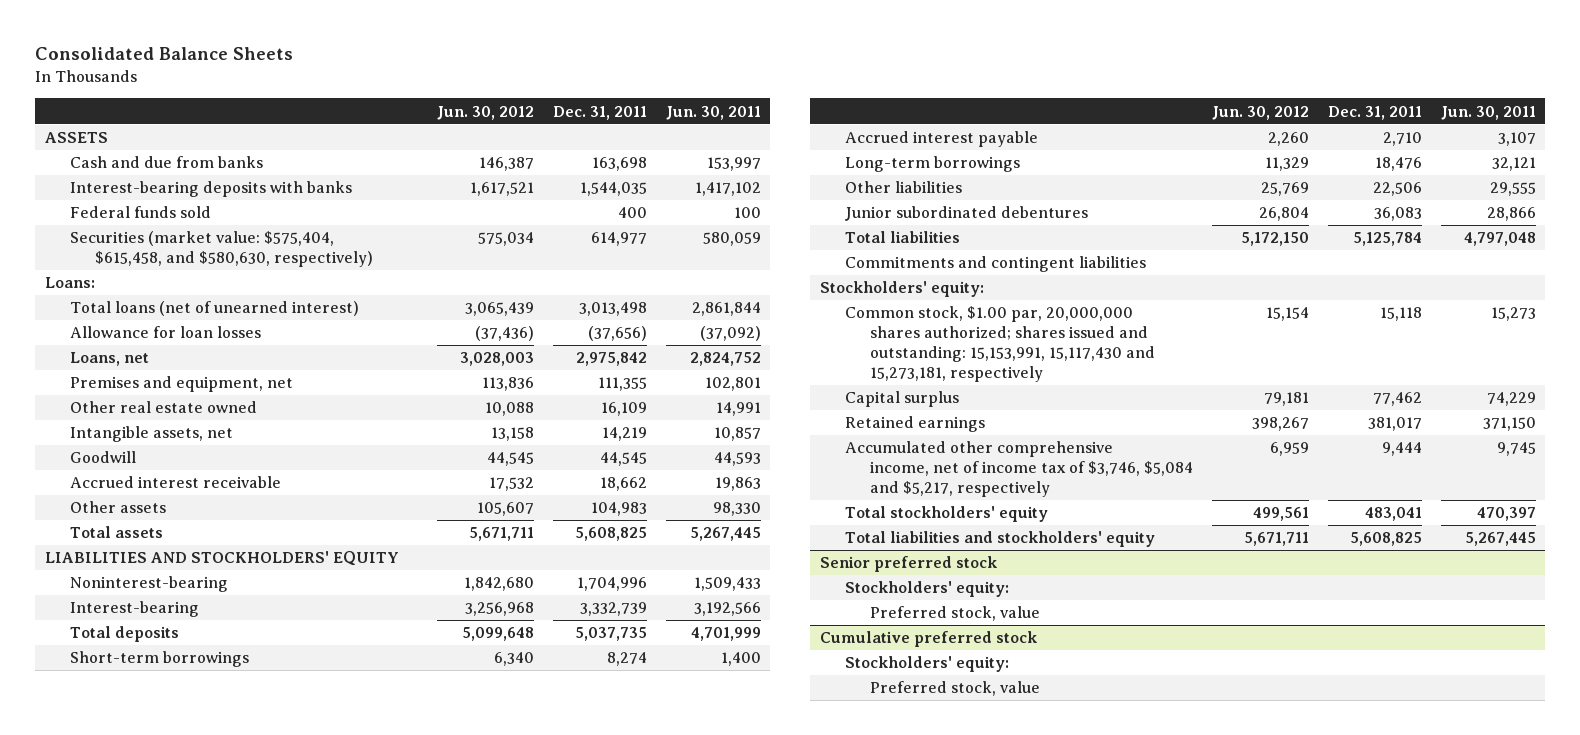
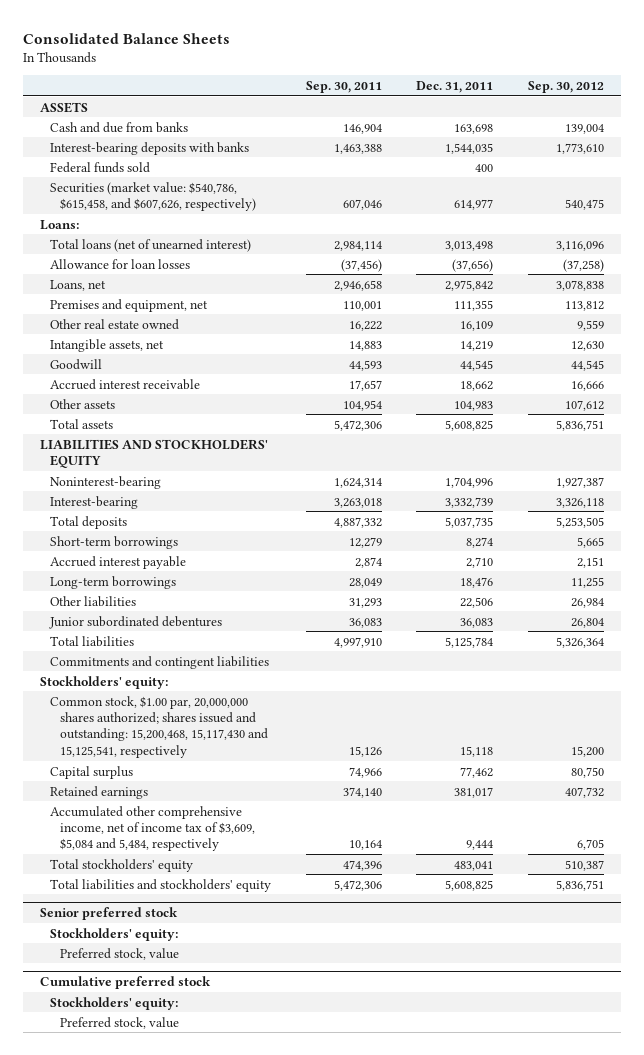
[437,105,535,120] Jun. 30, 2012 -> none
[665,105,761,120] Jun. 30, 2011 -> none
none -> [305,80,382,93] Sep. 30, 2011
none -> [527,80,604,93] Sep. 30, 2012
[70,231,374,268] Securities (market value: $575,404, $615,458, and $580,630, respectively) -> [50,181,257,211] Securities (market value: $540,786, $615,458, and $607,626, respectively)
[845,306,1156,383] Common stock, $1.00 par, 20,000,000 shares authorized; shares issued and outstanding: 15,153,991, 15,117,430 and 15,273,181, respectively -> [50,695,269,758] Common stock, $1.00 par, 20,000,000 shares authorized; shares issued and outstanding: 15,200,468, 15,117,430 and 15,125,541, respectively
[845,441,1194,498] Accumulated other comprehensive income, net of income tax of $3,746, $5,084 and $5,217, respectively -> [50,805,256,852] Accumulated other comprehensive income, net of income tax of $3,609, $5,084 and 5,484, respectively

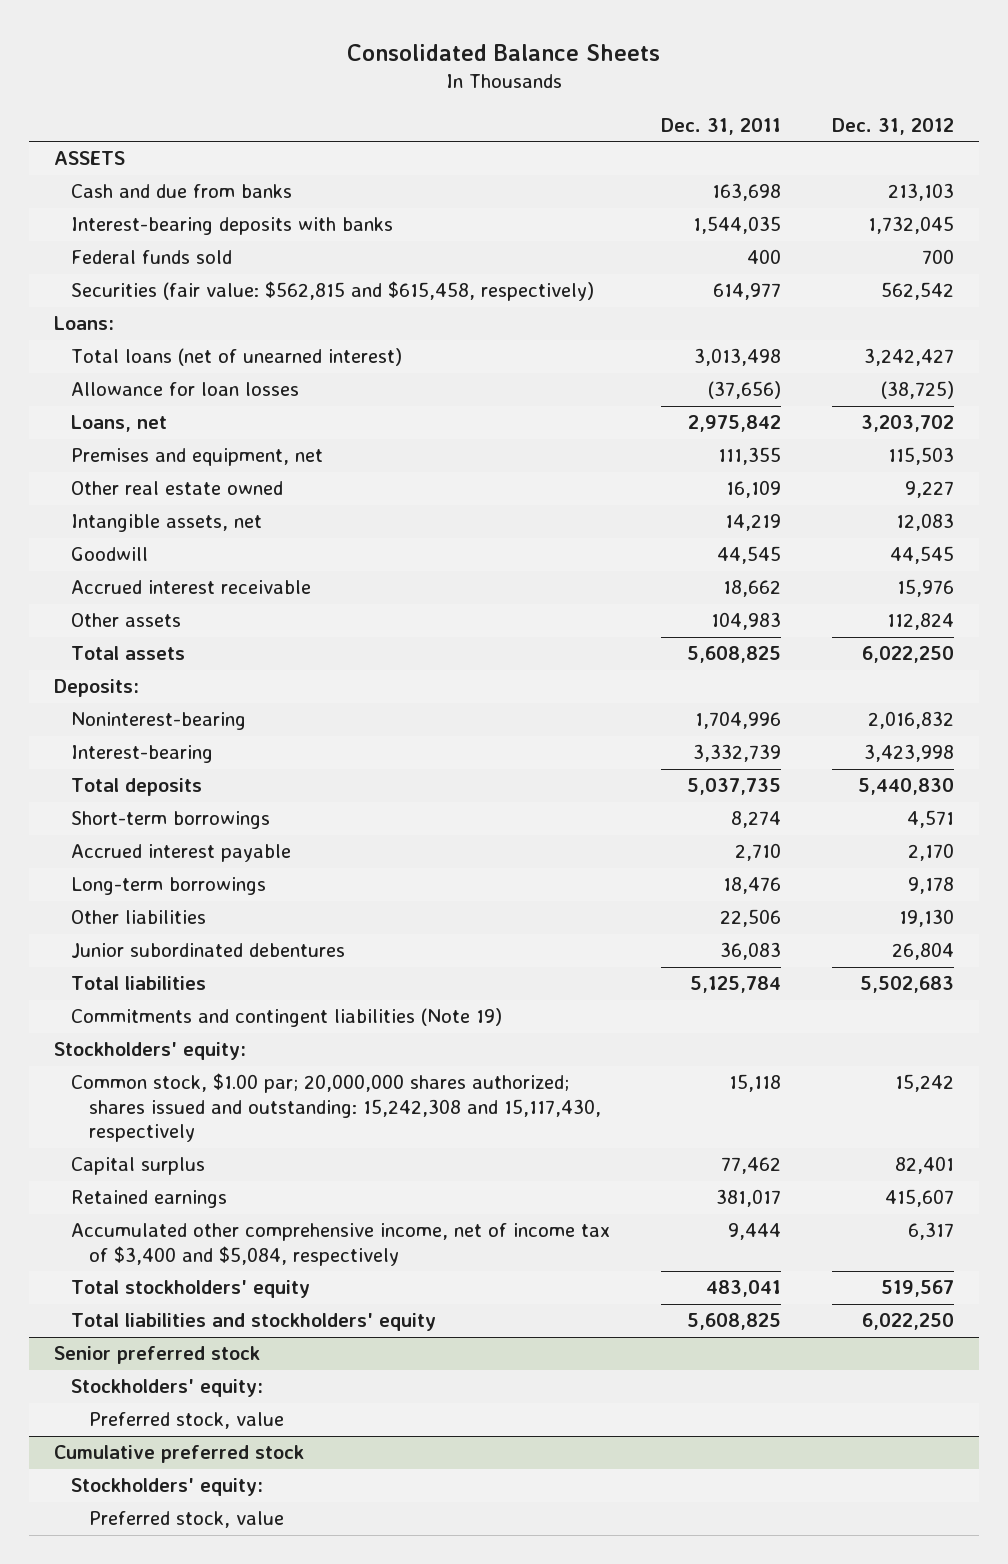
[305,80,382,93] Sep. 30, 2011 -> none
[527,80,604,93] Sep. 30, 2012 -> none
none -> [831,117,954,135] Dec. 31, 2012
[50,181,257,211] Securities (market value: $540,786, $615,458, and $607,626, respectively) -> [71,281,595,302] Securities (fair value: $562,815 and $615,458, respectively)
[40,438,269,468] LIABILITIES AND STOCKHOLDERS' EQUITY -> none
none -> [54,679,140,698] Deposits:
[50,655,270,669] Commitments and contingent liabilities -> [71,1008,503,1028] Commitments and contingent liabilities (Note 19)
[50,695,269,758] Common stock, $1.00 par, 20,000,000 shares authorized; shares issued and outstanding: 15,200,468, 15,117,430 and 15,125,541, respectively -> [71,1073,601,1143] Common stock, $1.00 par; 20,000,000 shares authorized; shares issued and outstanding: 15,242,308 and 15,117,430, respectively
[50,805,256,852] Accumulated other comprehensive income, net of income tax of $3,609, $5,084 and 5,484, respectively -> [71,1223,611,1266] Accumulated other comprehensive income, net of income tax of $3,400 and $5,084, respectively

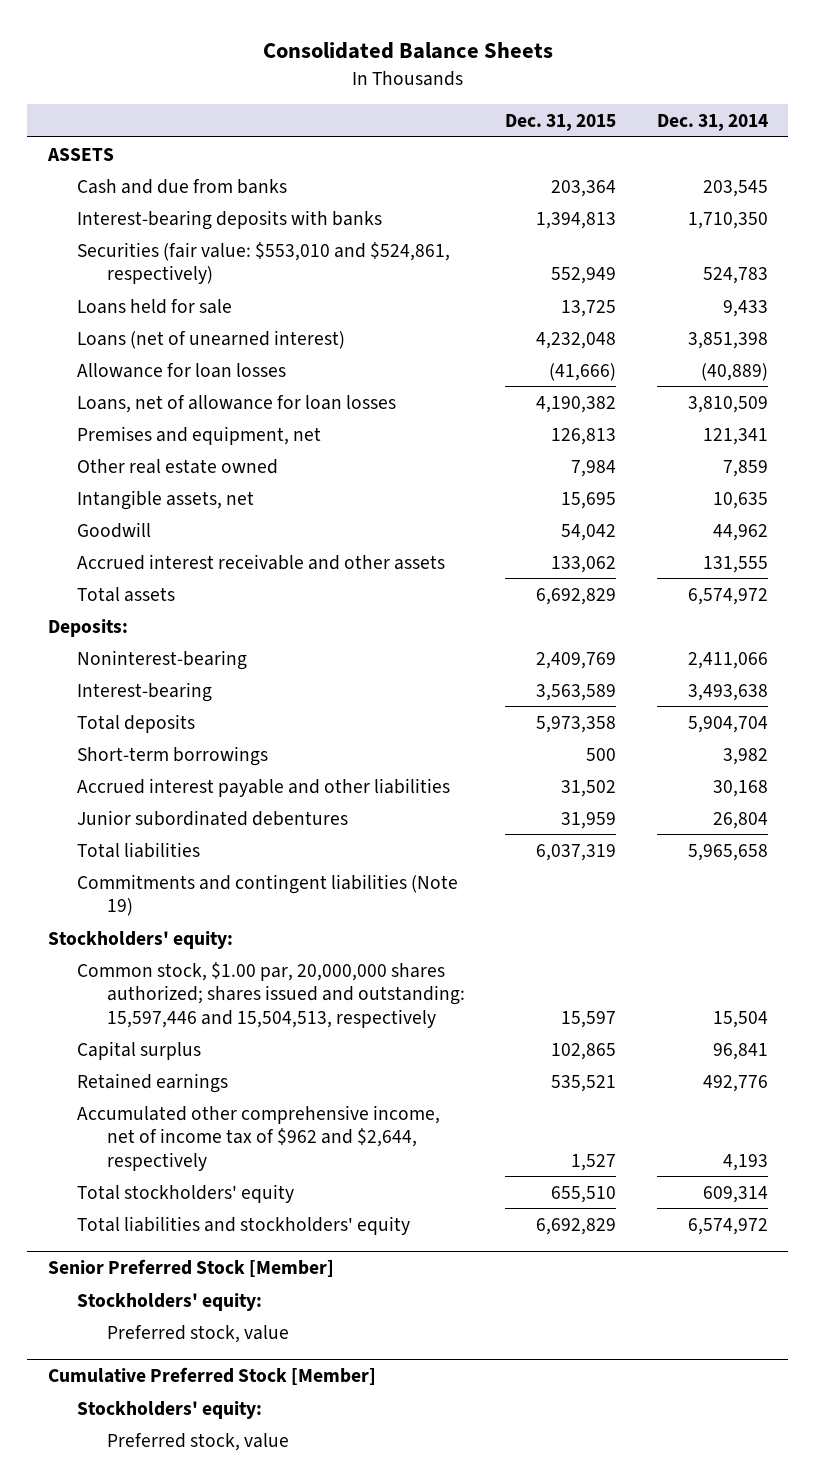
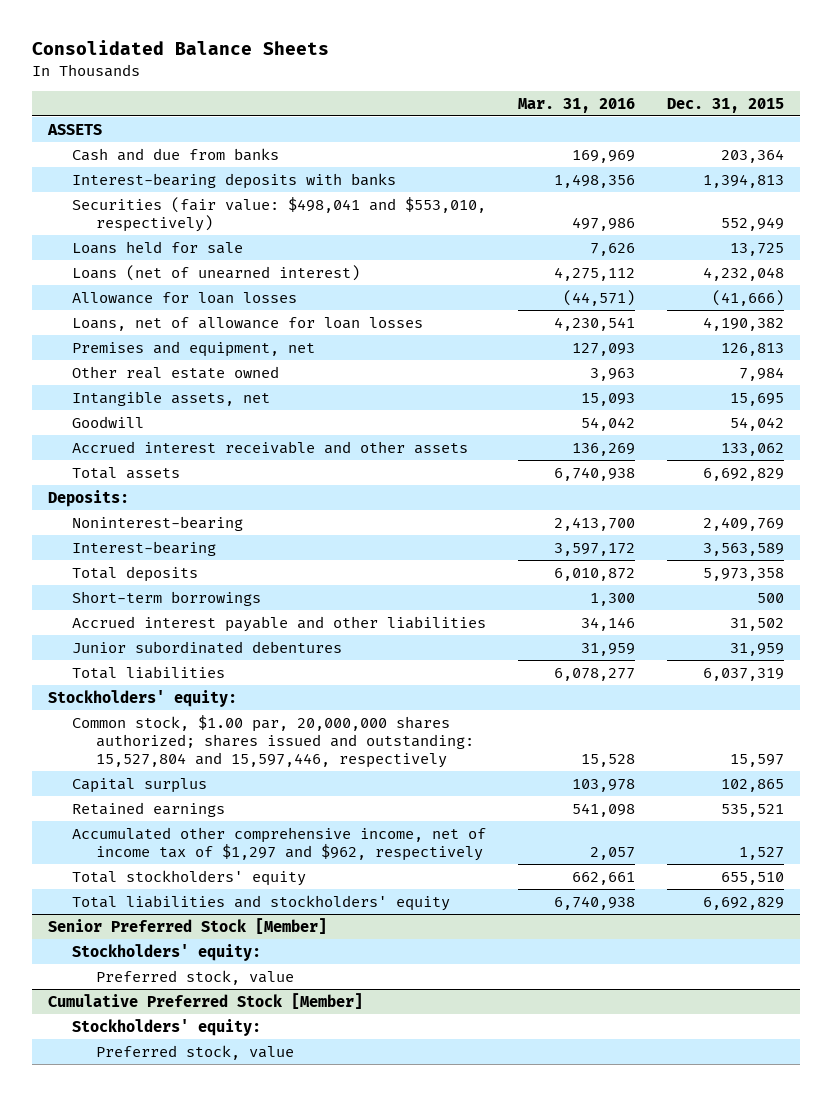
[656,113,768,131] Dec. 31, 2014 -> none
none -> [518,97,636,113] Mar. 31, 2016
[77,241,451,285] Securities (fair value: $553,010 and $524,861, respectively) -> [71,196,486,232] Securities (fair value: $498,041 and $553,010, respectively)
[77,873,459,917] Commitments and contingent liabilities (Note 19) -> none
[77,961,465,1028] Common stock, $1.00 par, 20,000,000 shares authorized; shares issued and outstanding: 15,597,446 and 15,504,513, respectively -> [71,714,475,769] Common stock, $1.00 par, 20,000,000 shares authorized; shares issued and outstanding: 15,527,804 and 15,597,446, respectively
[77,1104,441,1171] Accumulated other comprehensive income, net of income tax of $962 and $2,644, respectively -> [71,826,486,861] Accumulated other comprehensive income, net of income tax of $1,297 and $962, respectively

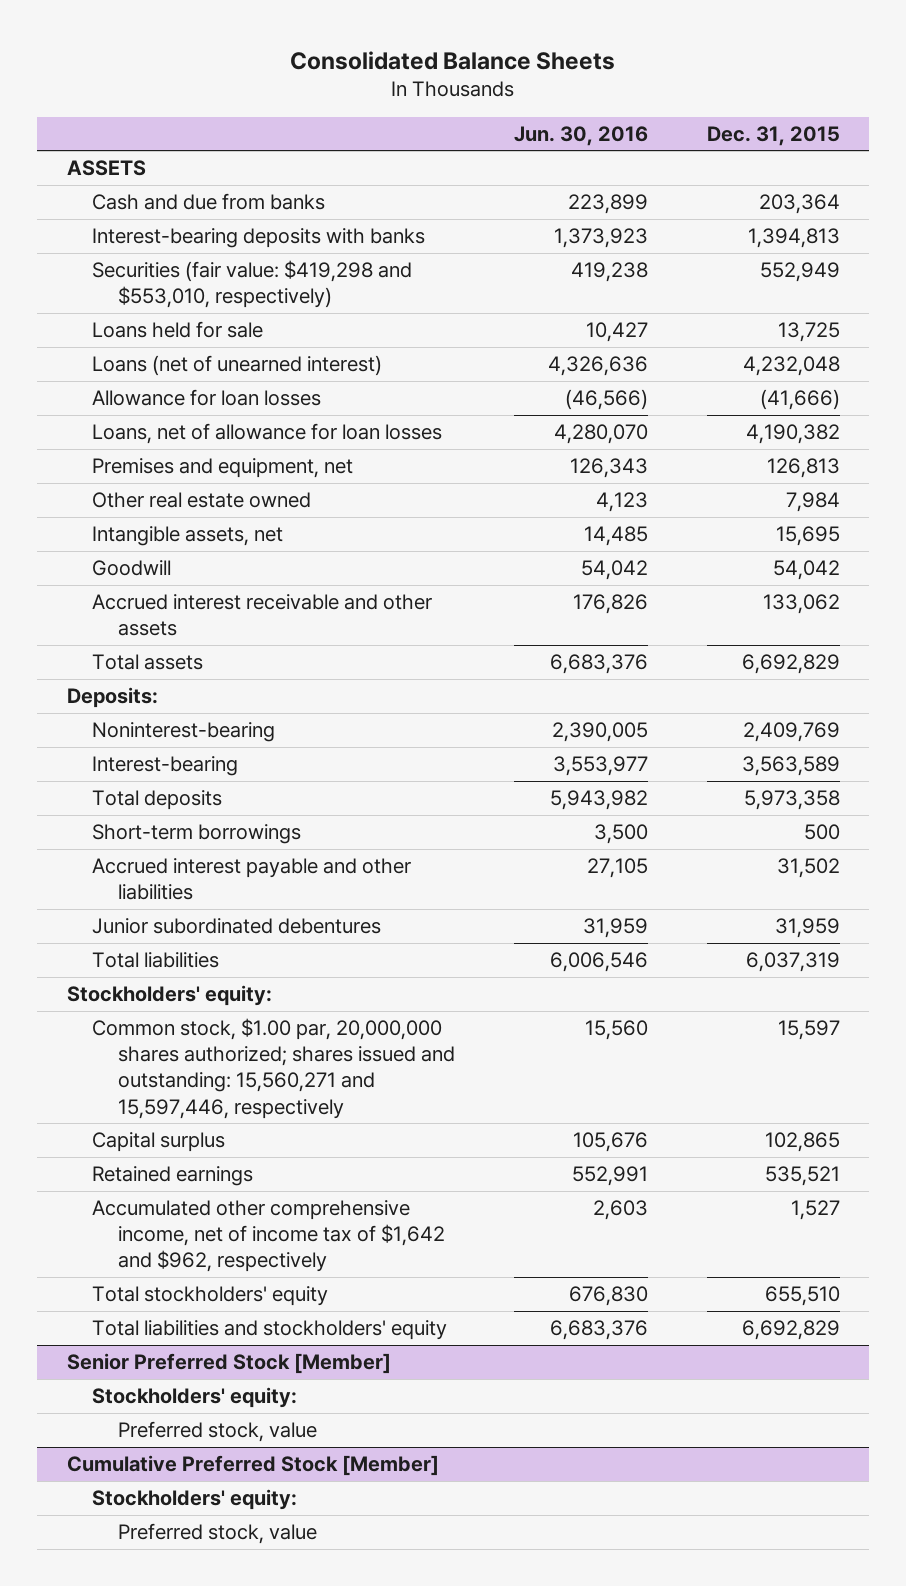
[518,97,636,113] Mar. 31, 2016 -> none
none -> [513,125,648,146] Jun. 30, 2016
[71,196,486,232] Securities (fair value: $498,041 and $553,010, respectively) -> [92,260,413,309] Securities (fair value: $419,298 and $553,010, respectively)
[71,714,475,769] Common stock, $1.00 par, 20,000,000 shares authorized; shares issued and outstanding: 15,527,804 and 15,597,446, respectively -> [92,1018,455,1119] Common stock, $1.00 par, 20,000,000 shares authorized; shares issued and outstanding: 15,560,271 and 15,597,446, respectively
[71,826,486,861] Accumulated other comprehensive income, net of income tax of $1,297 and $962, respectively -> [92,1200,445,1273] Accumulated other comprehensive income, net of income tax of $1,642 and $962, respectively

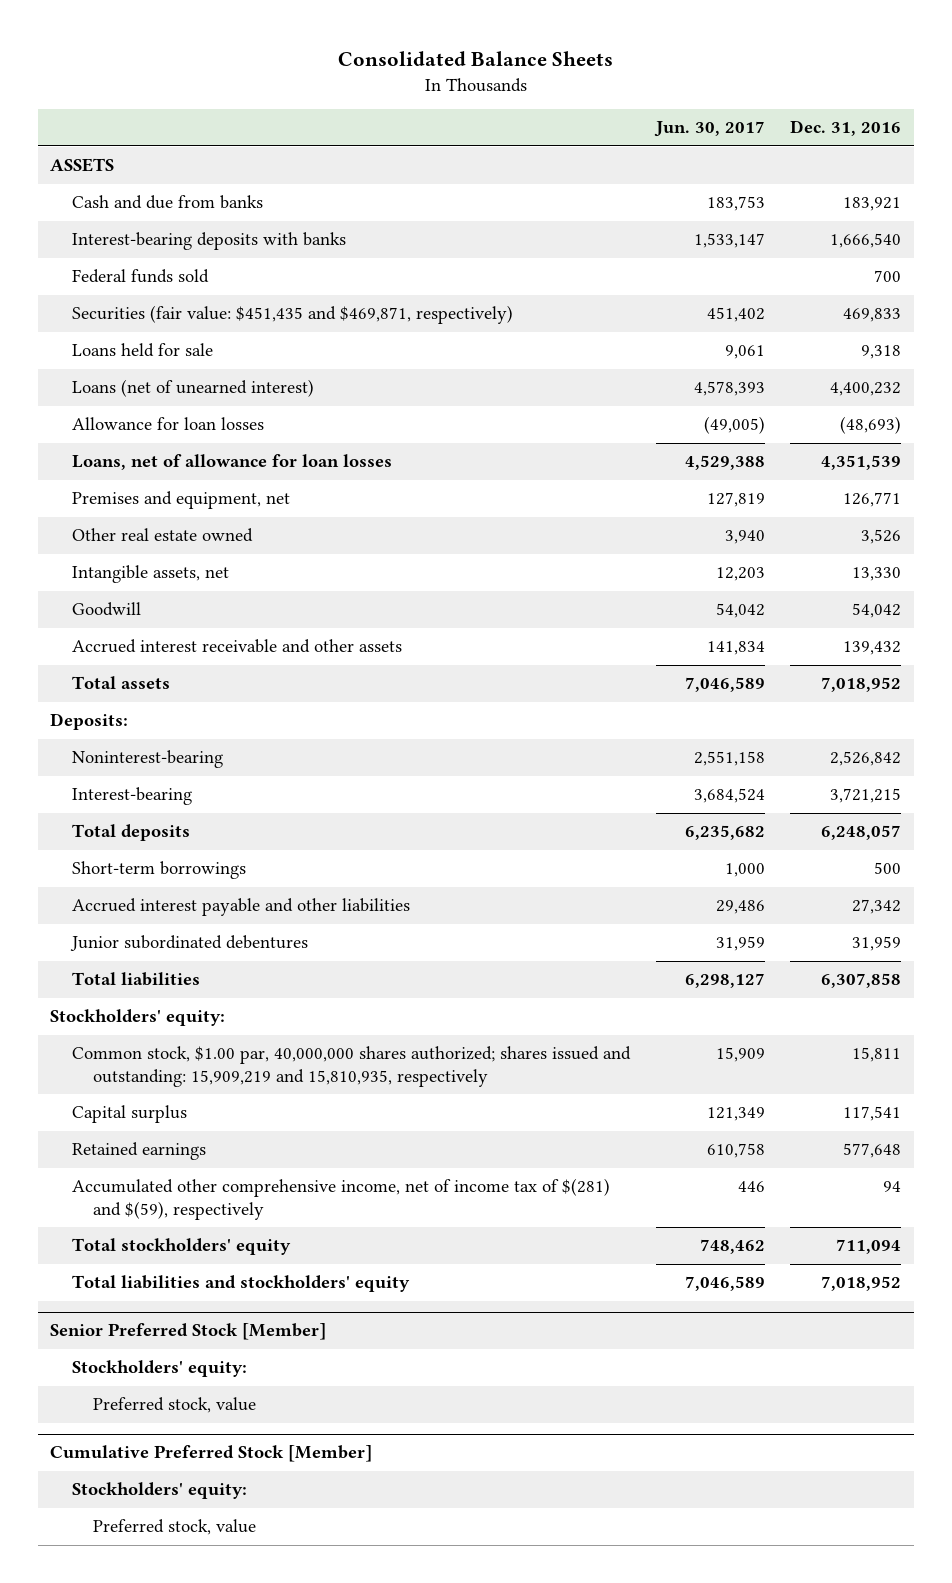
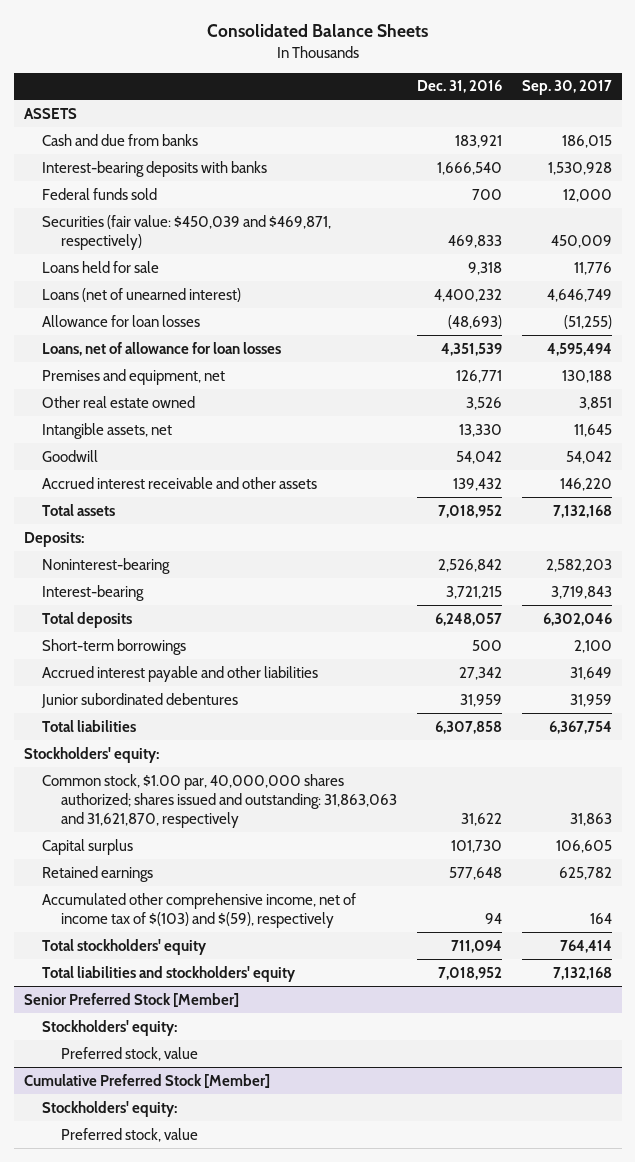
[653,121,765,138] Jun. 30, 2017 -> none
none -> [521,80,612,96] Sep. 30, 2017
[71,305,513,325] Securities (fair value: $451,435 and $469,871, respectively) -> [42,214,332,250] Securities (fair value: $450,039 and $469,871, respectively)
[71,1046,631,1087] Common stock, $1.00 par, 40,000,000 shares authorized; shares issued and outstanding: 15,909,219 and 15,810,935, respectively -> [42,773,397,829] Common stock, $1.00 par, 40,000,000 shares authorized; shares issued and outstanding: 31,863,063 and 31,621,870, respectively
[852,1047,902,1063] 15,811 -> [460,813,502,827] 31,622
[843,1106,902,1122] 117,541 -> [450,839,502,853] 101,730
[71,1178,610,1220] Accumulated other comprehensive income, net of income tax of $(281) and $(59), respectively -> [42,892,357,928] Accumulated other comprehensive income, net of income tax of $(103) and $(59), respectively

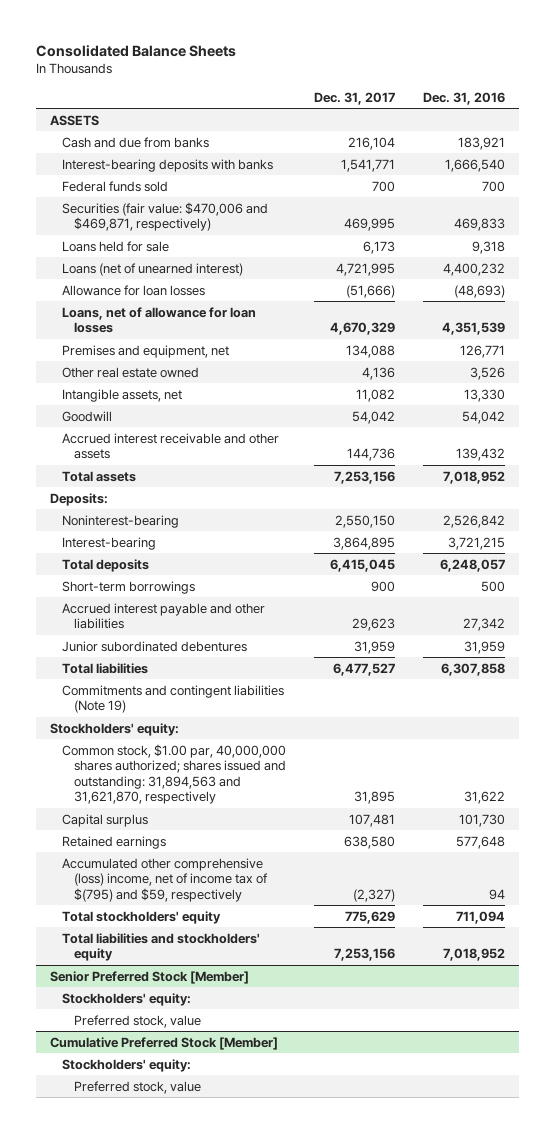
[521,80,612,96] Sep. 30, 2017 -> none
none -> [313,91,395,105] Dec. 31, 2017
[42,214,332,250] Securities (fair value: $450,039 and $469,871, respectively) -> [62,201,269,232] Securities (fair value: $470,006 and $469,871, respectively)
none -> [62,684,285,714] Commitments and contingent liabilities (Note 19)
[42,773,397,829] Common stock, $1.00 par, 40,000,000 shares authorized; shares issued and outstanding: 31,863,063 and 31,621,870, respectively -> [62,743,287,805] Common stock, $1.00 par, 40,000,000 shares authorized; shares issued and outstanding: 31,894,563 and 31,621,870, respectively
[42,892,357,928] Accumulated other comprehensive income, net of income tax of $(103) and $(59), respectively -> [62,857,268,902] Accumulated other comprehensive (loss) income, net of income tax of $(795) and $59, respectively

